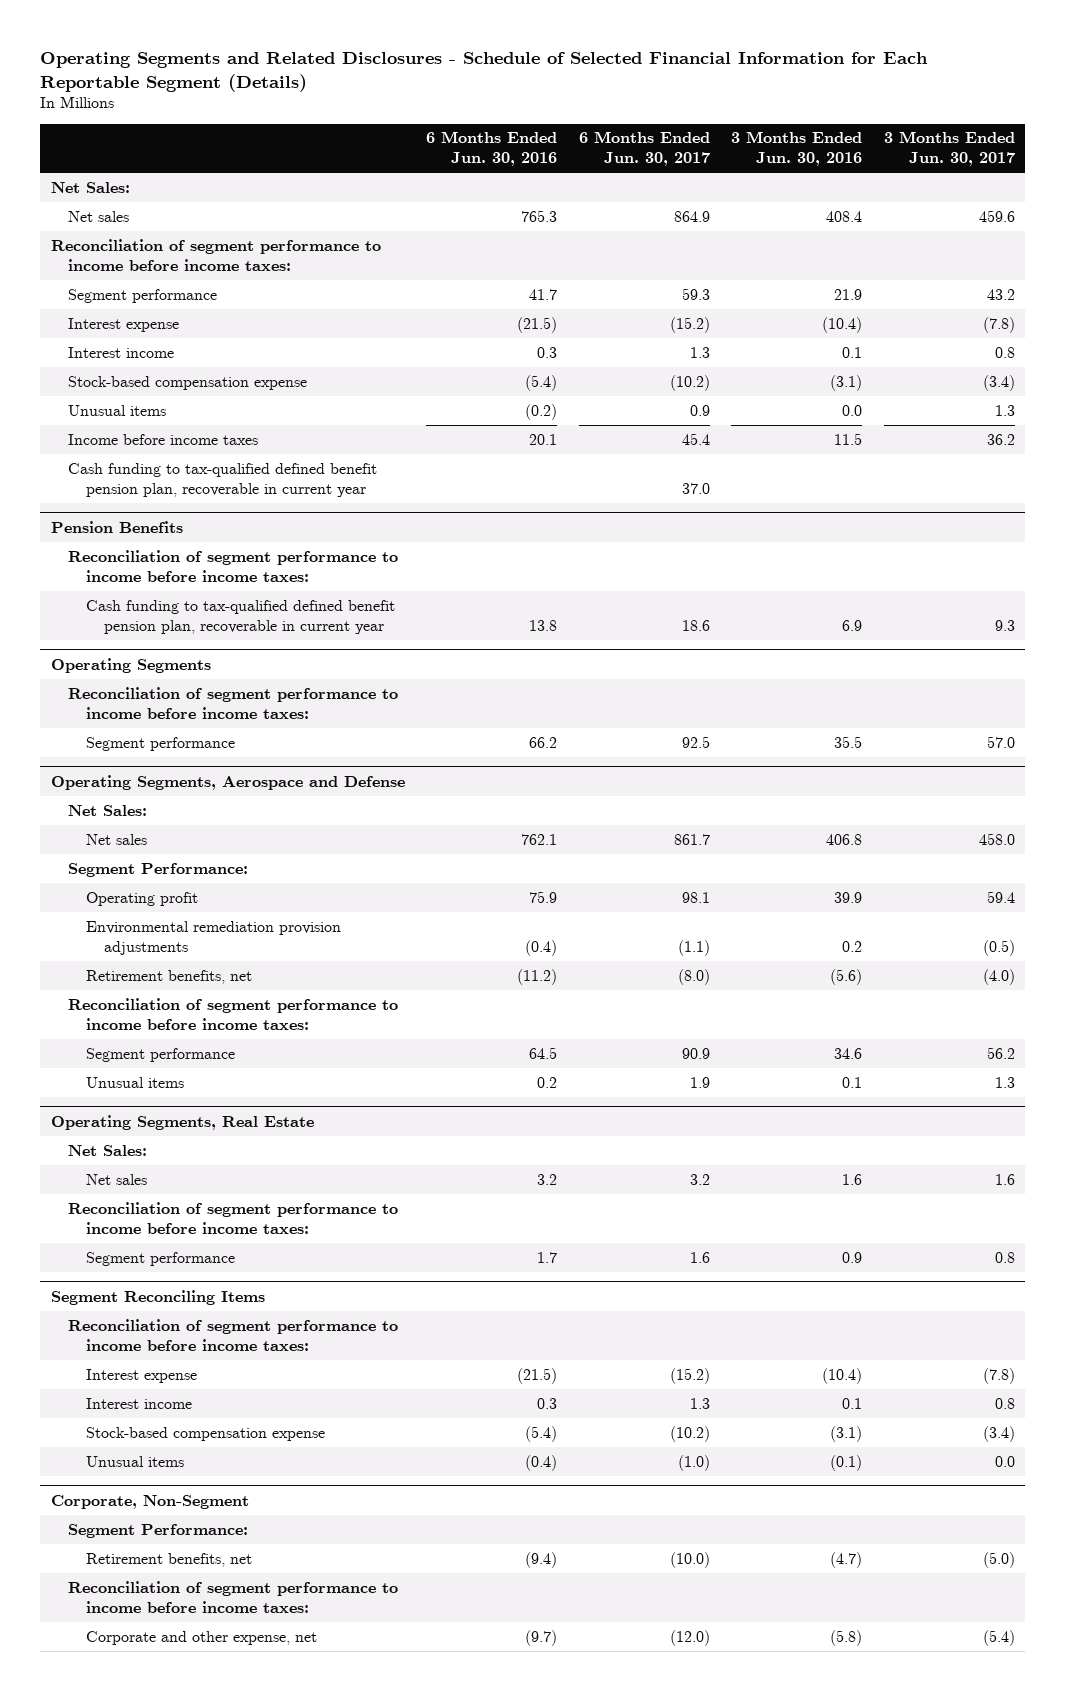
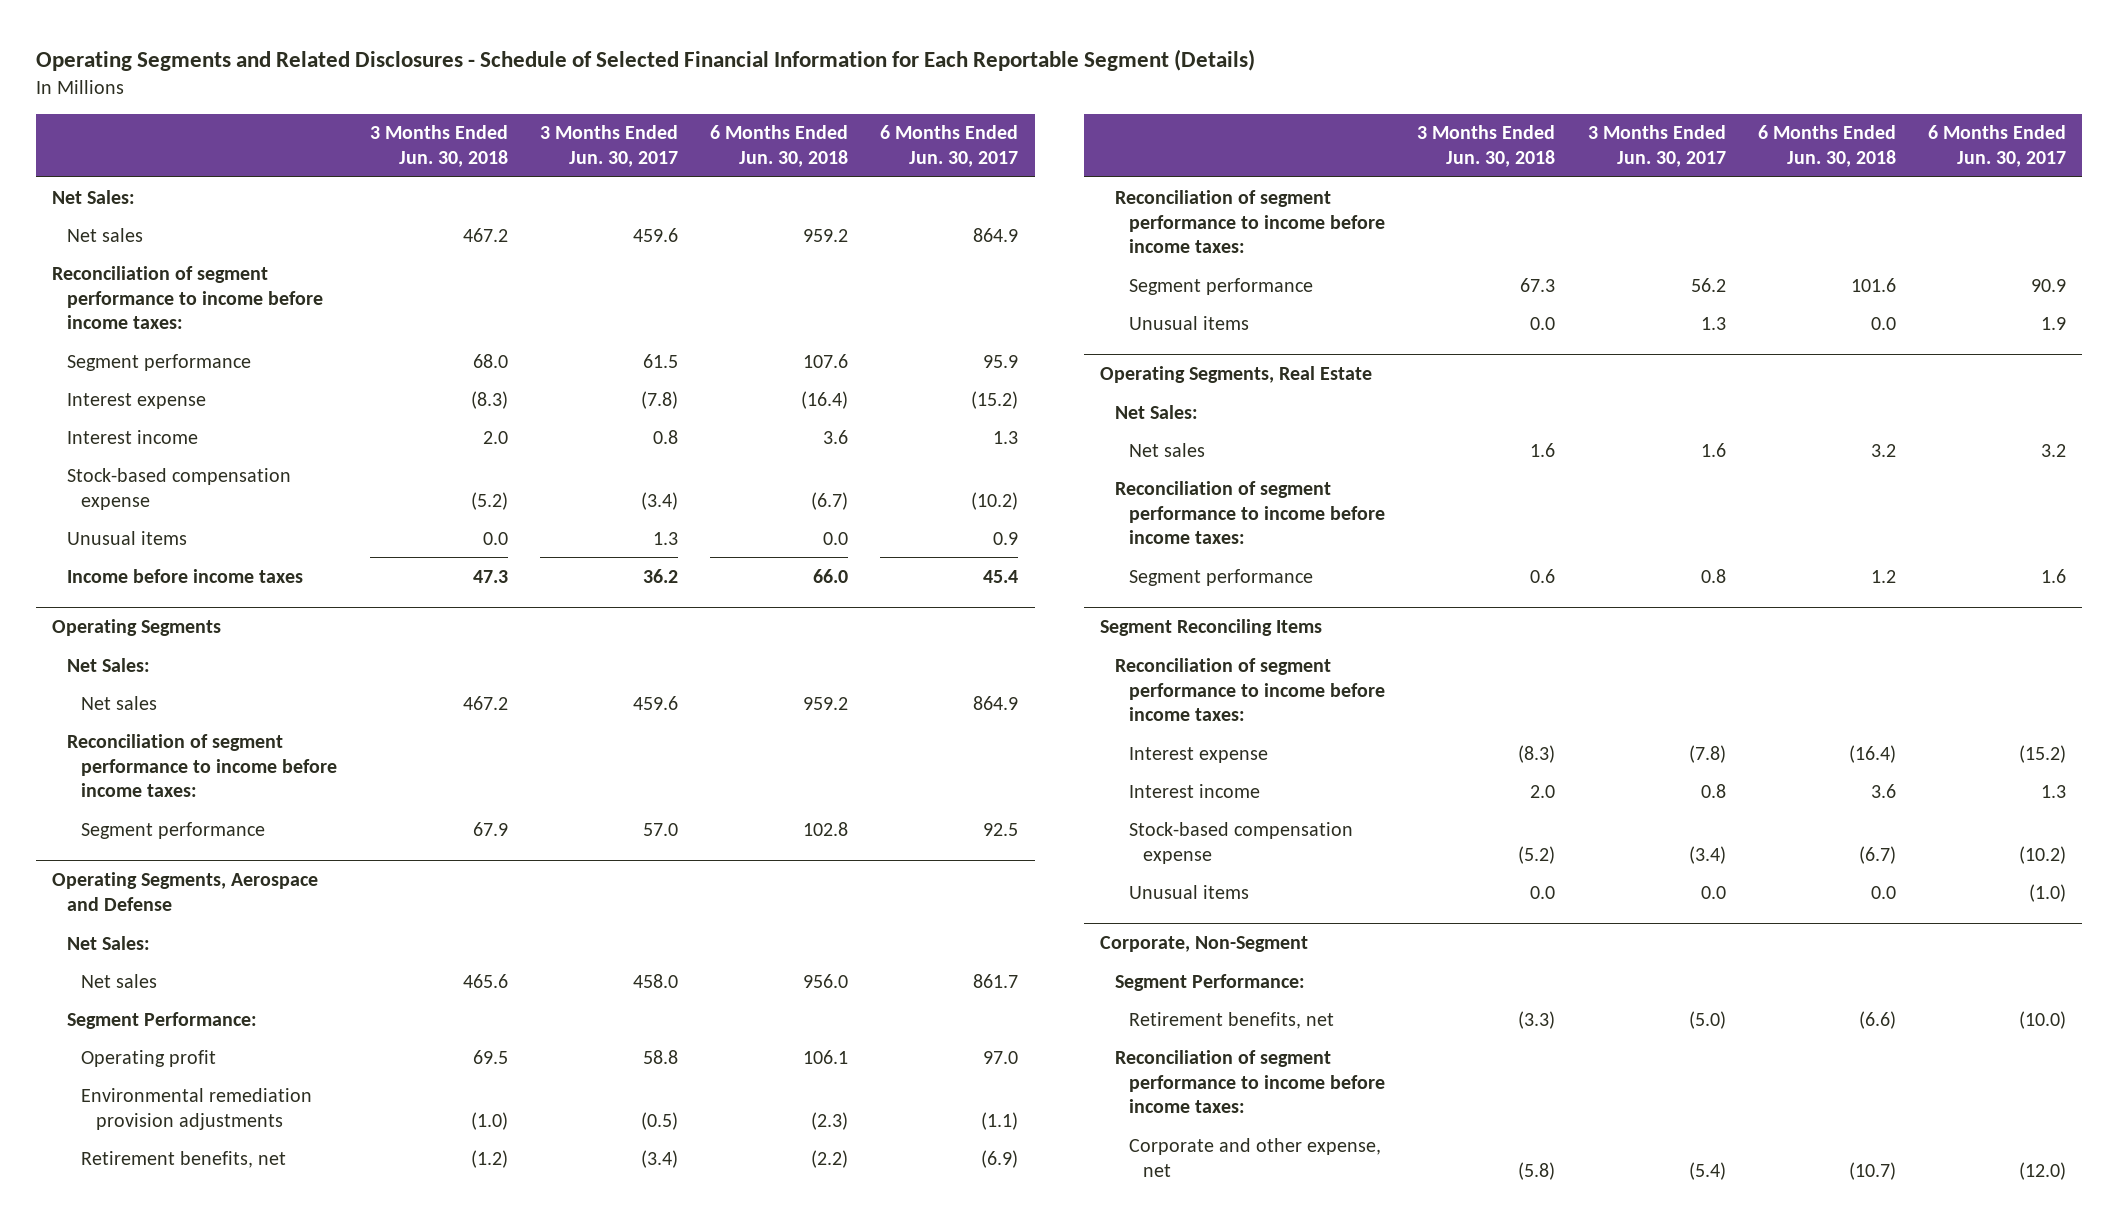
[426,131,558,167] 6 Months Ended Jun. 30, 2016 -> none
[731,131,863,167] 3 Months Ended Jun. 30, 2016 -> none
none -> [369,125,508,168] 3 Months Ended Jun. 30, 2018
none -> [710,125,849,168] 6 Months Ended Jun. 30, 2018
[681,287,710,300] 59.3 -> [983,354,1019,368] 95.9
[986,288,1015,300] 43.2 -> [642,353,678,368] 61.5
[68,462,378,497] Cash funding to tax-qualified defined benefit pension plan, recoverable in current year -> none
[50,520,183,533] Pension Benefits -> none
[68,549,399,582] Reconciliation of segment performance to income before income taxes: -> none
[86,599,396,634] Cash funding to tax-qualified defined benefit pension plan, recoverable in current year -> none
none -> [66,657,150,672] Net Sales:
none -> [81,695,158,710] Net sales
[681,891,710,903] 98.1 -> [983,1050,1019,1064] 97.0
[986,890,1015,903] 59.4 -> [642,1049,678,1064] 58.8
[677,968,710,985] (8.0) -> [981,1149,1019,1168] (6.9)
[982,968,1015,985] (4.0) -> [640,1149,678,1168] (3.4)

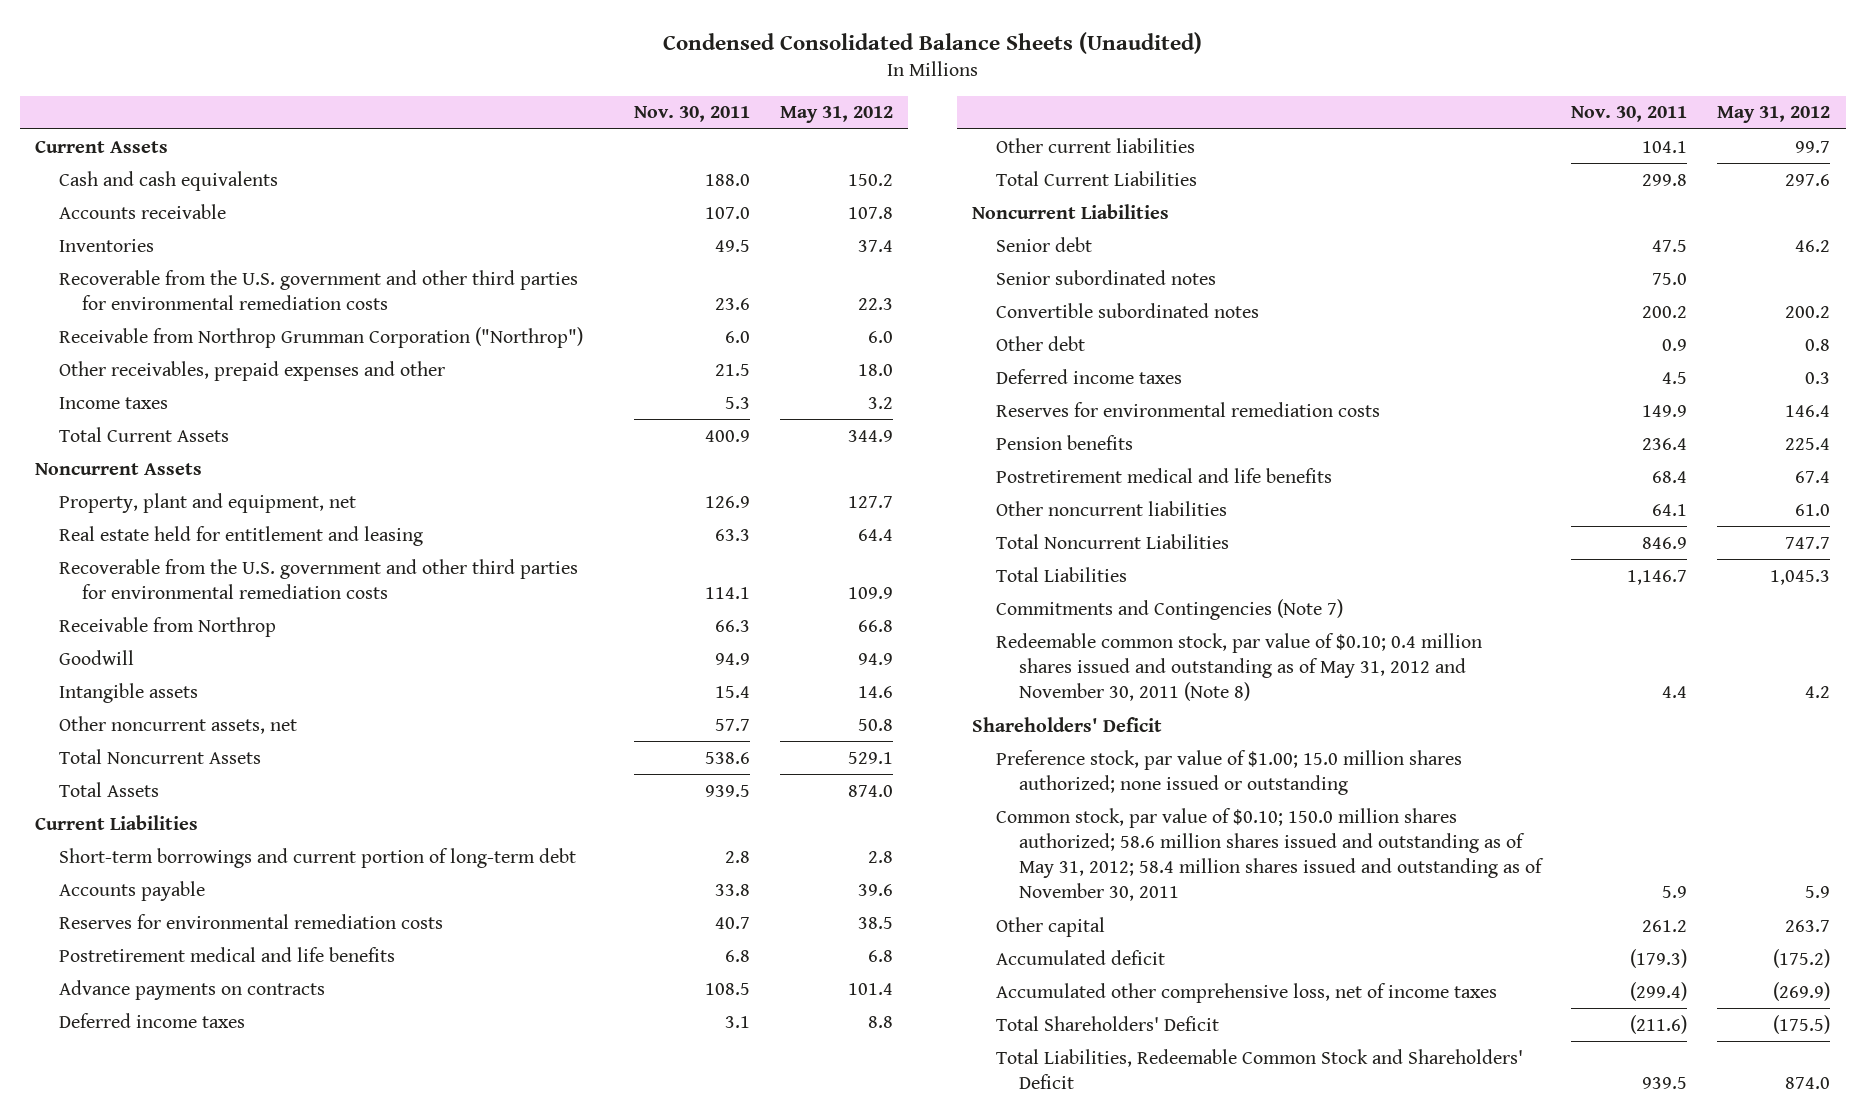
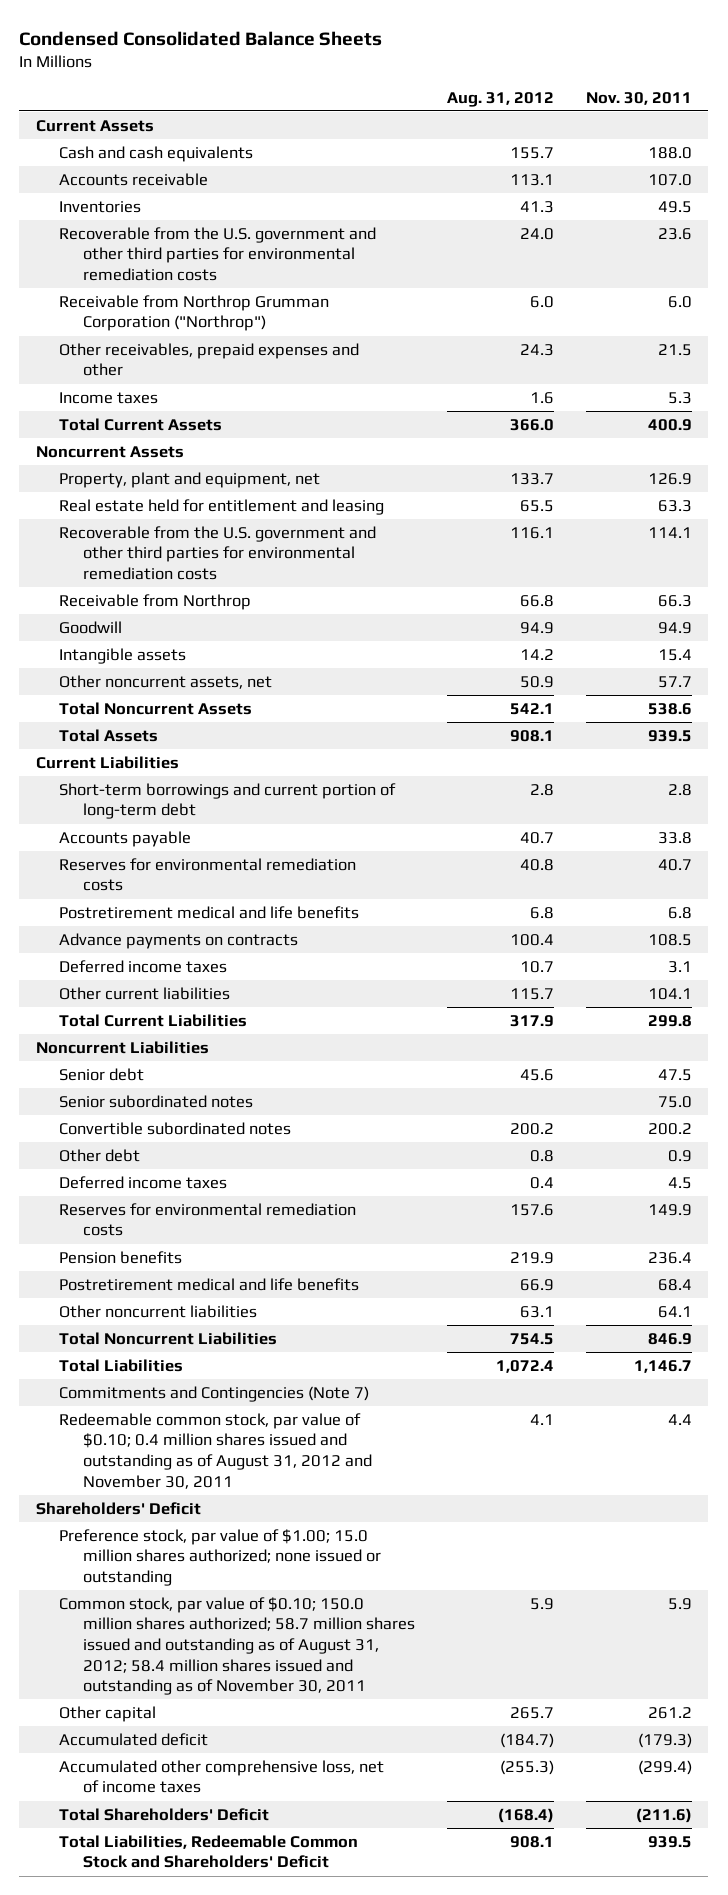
[662,32,1202,55] Condensed Consolidated Balance Sheets (Unaudited) -> [19,30,383,46] Condensed Consolidated Balance Sheets
[780,106,894,124] May 31, 2012 -> none
none -> [446,91,554,107] Aug. 31, 2012
[995,632,1482,702] Redeemable common stock, par value of $0.10; 0.4 million shares issued and outstanding as of May 31, 2012 and November 30, 2011 (Note 8) -> [59,1412,372,1489] Redeemable common stock, par value of $0.10; 0.4 million shares issued and outstanding as of August 31, 2012 and November 30, 2011
[995,807,1545,902] Common stock, par value of $0.10; 150.0 million shares authorized; 58.6 million shares issued and outstanding as of May 31, 2012; 58.4 million shares issued and outstanding as of November 30, 2011 -> [59,1596,415,1696] Common stock, par value of $0.10; 150.0 million shares authorized; 58.7 million shares issued and outstanding as of August 31, 2012; 58.4 million shares issued and outstanding as of November 30, 2011

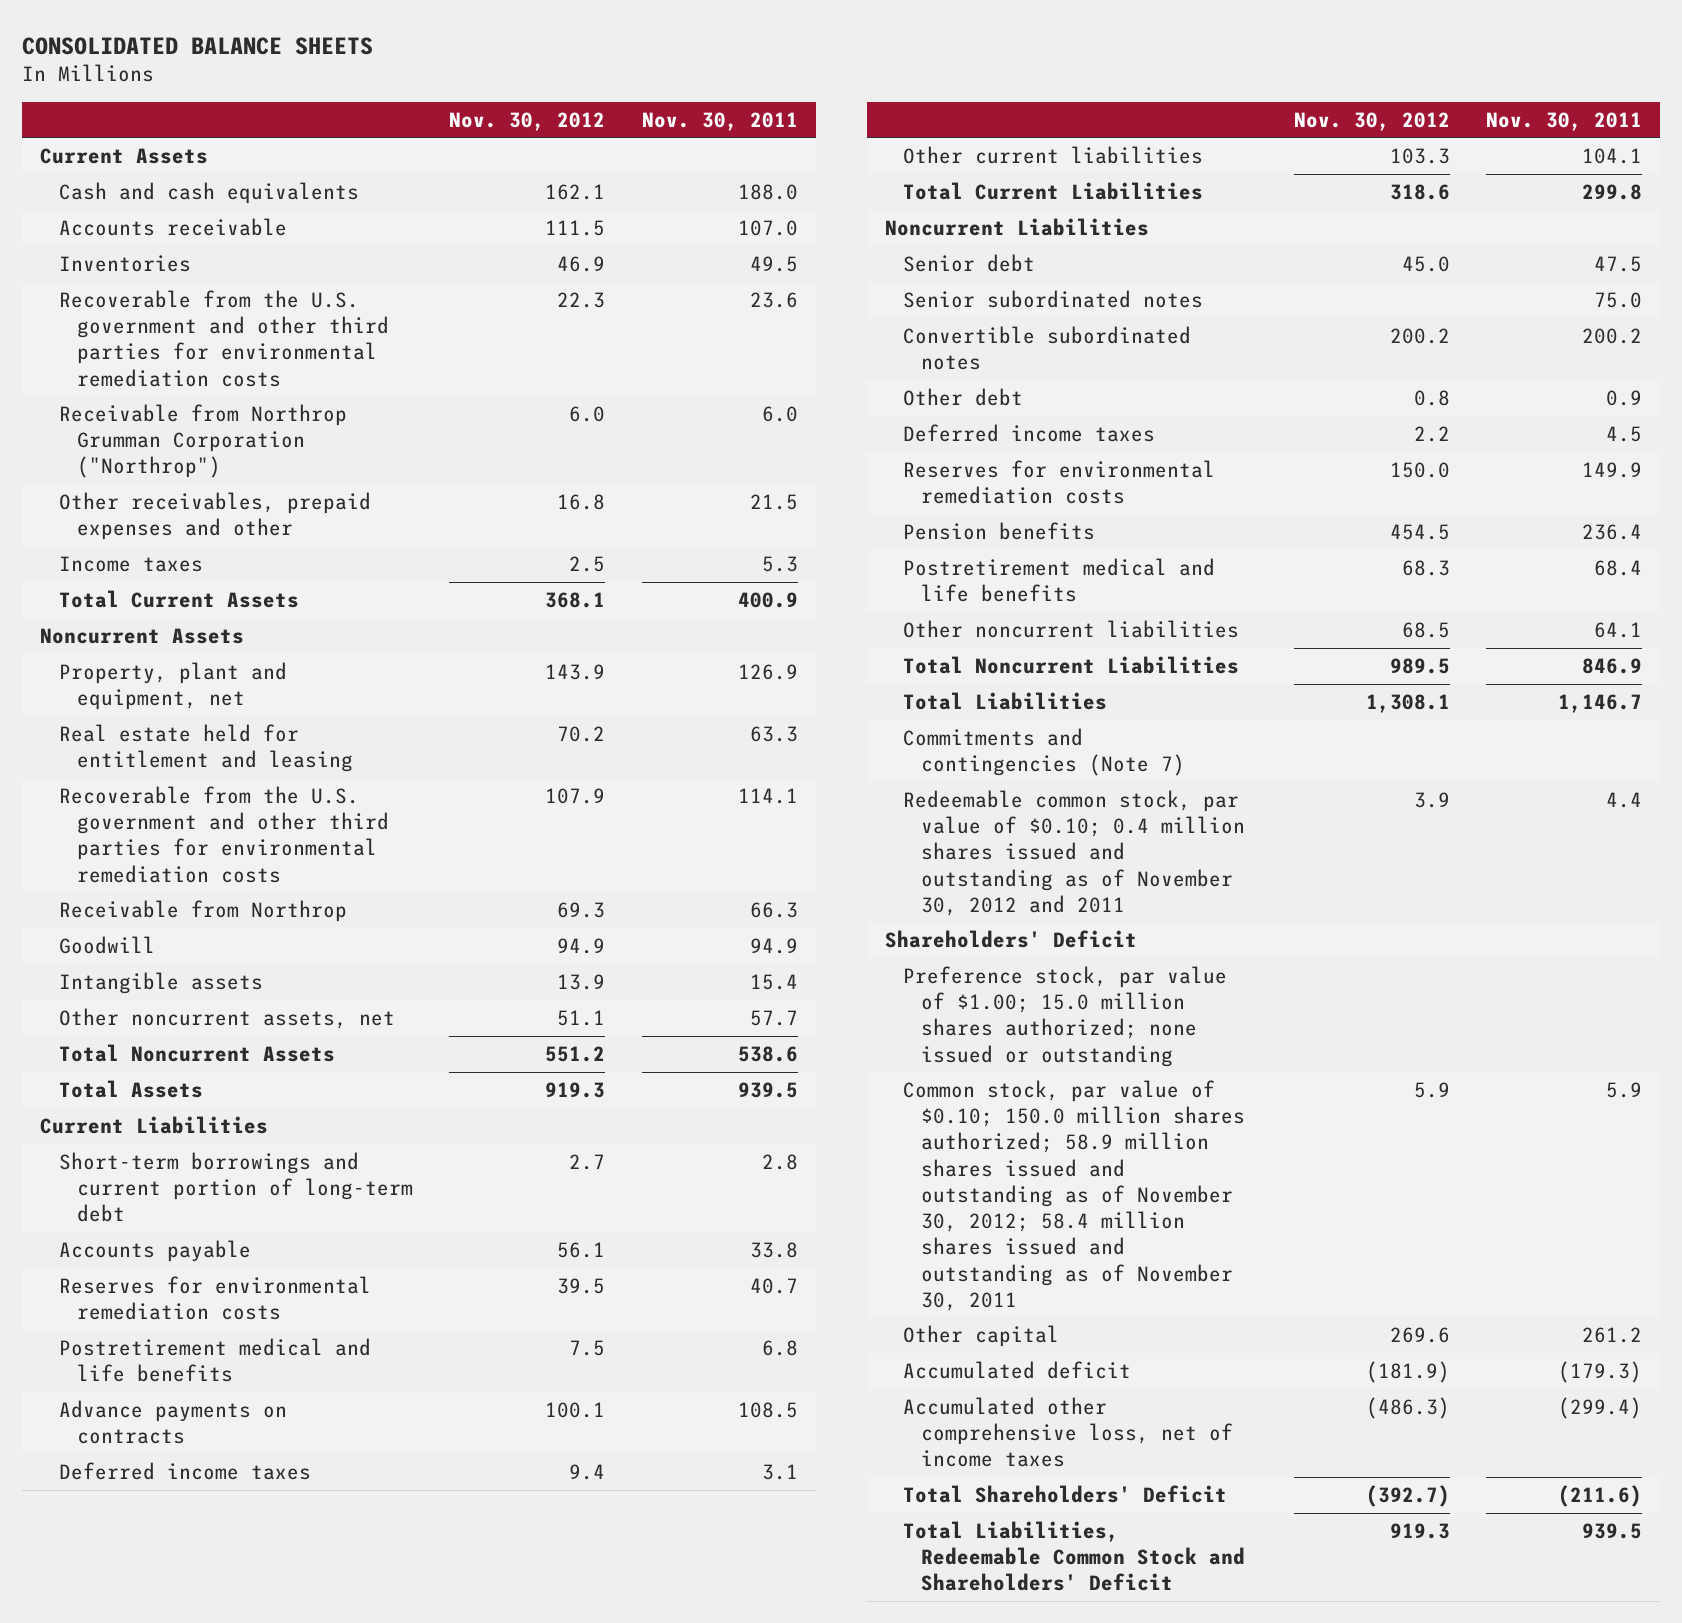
[19,30,383,46] Condensed Consolidated Balance Sheets -> [22,36,374,55] CONSOLIDATED BALANCE SHEETS
[446,91,554,107] Aug. 31, 2012 -> none
none -> [449,111,606,131] Nov. 30, 2012
[59,1385,370,1402] Commitments and Contingencies (Note 7) -> [903,727,1186,777] Commitments and contingencies (Note 7)
[59,1412,372,1489] Redeemable common stock, par value of $0.10; 0.4 million shares issued and outstanding as of August 31, 2012 and November 30, 2011 -> [903,789,1246,916] Redeemable common stock, par value of $0.10; 0.4 million shares issued and outstanding as of November 30, 2012 and 2011
[59,1596,415,1696] Common stock, par value of $0.10; 150.0 million shares authorized; 58.7 million shares issued and outstanding as of August 31, 2012; 58.4 million shares issued and outstanding as of November 30, 2011 -> [903,1079,1246,1311] Common stock, par value of $0.10; 150.0 million shares authorized; 58.9 million shares issued and outstanding as of November 30, 2012; 58.4 million shares issued and outstanding as of November 30, 2011

